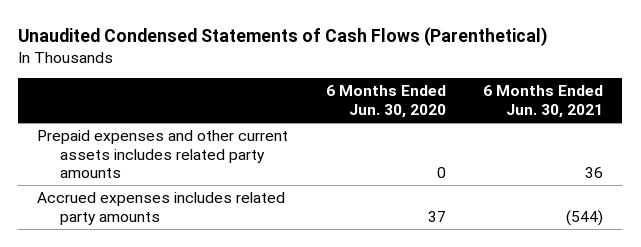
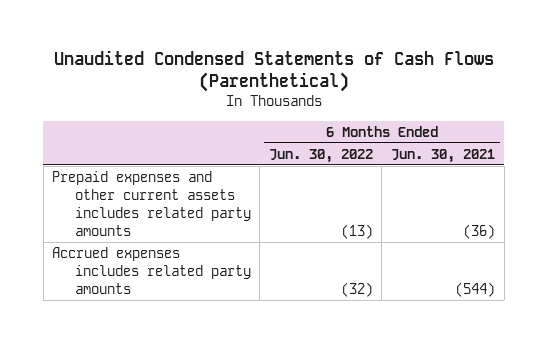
[325,85,446,118] 6 Months Ended Jun. 30, 2020 -> none
none -> [268,148,373,163] Jun. 30, 2022
[585,167,604,179] 36 -> [463,223,496,239] (36)

